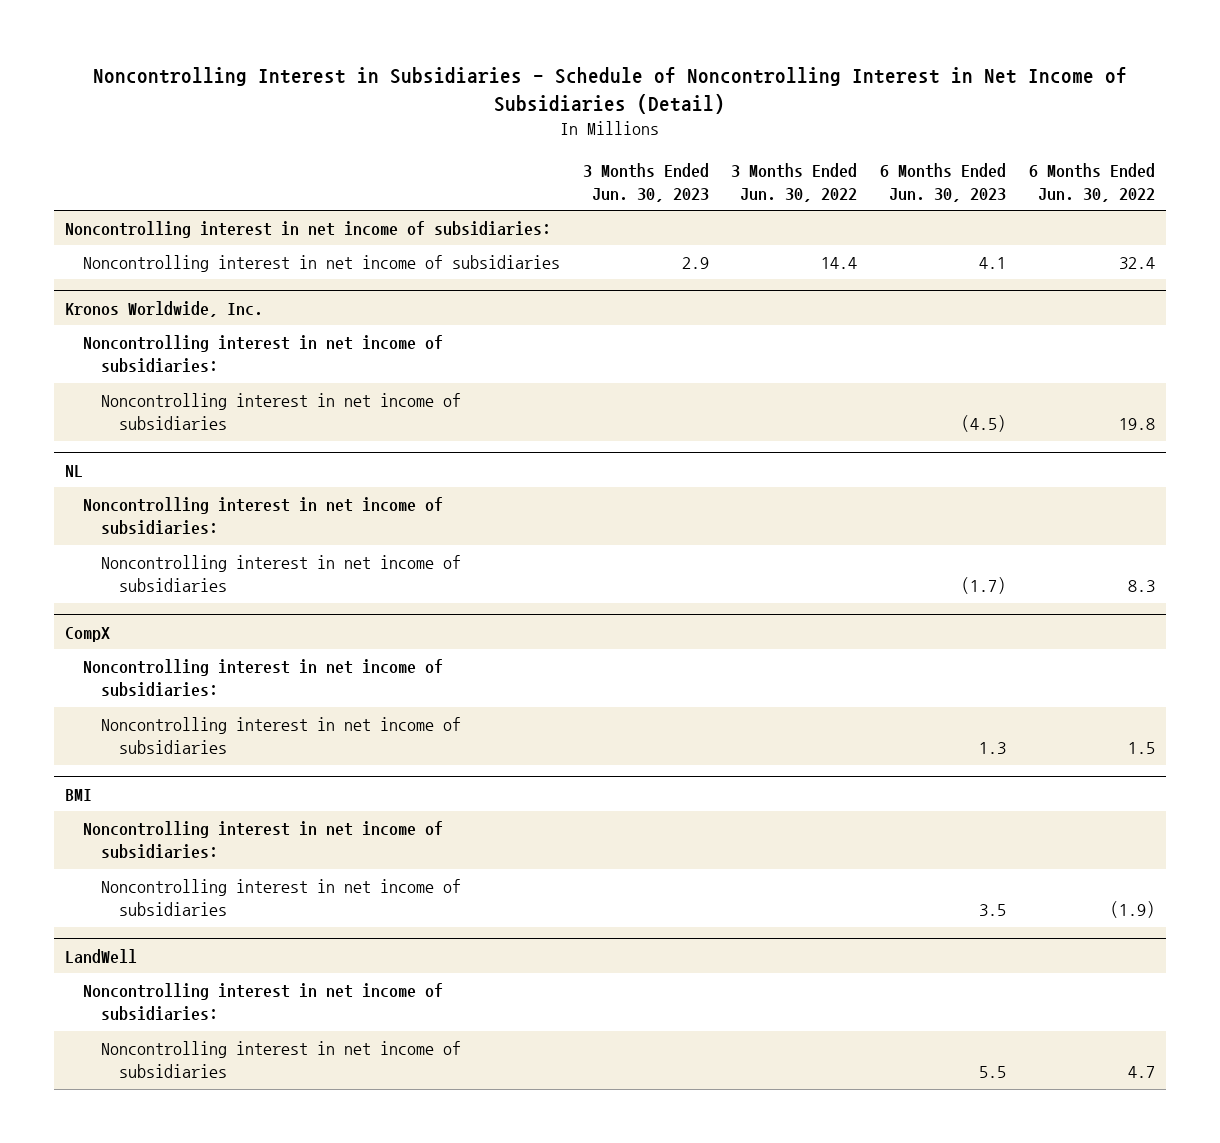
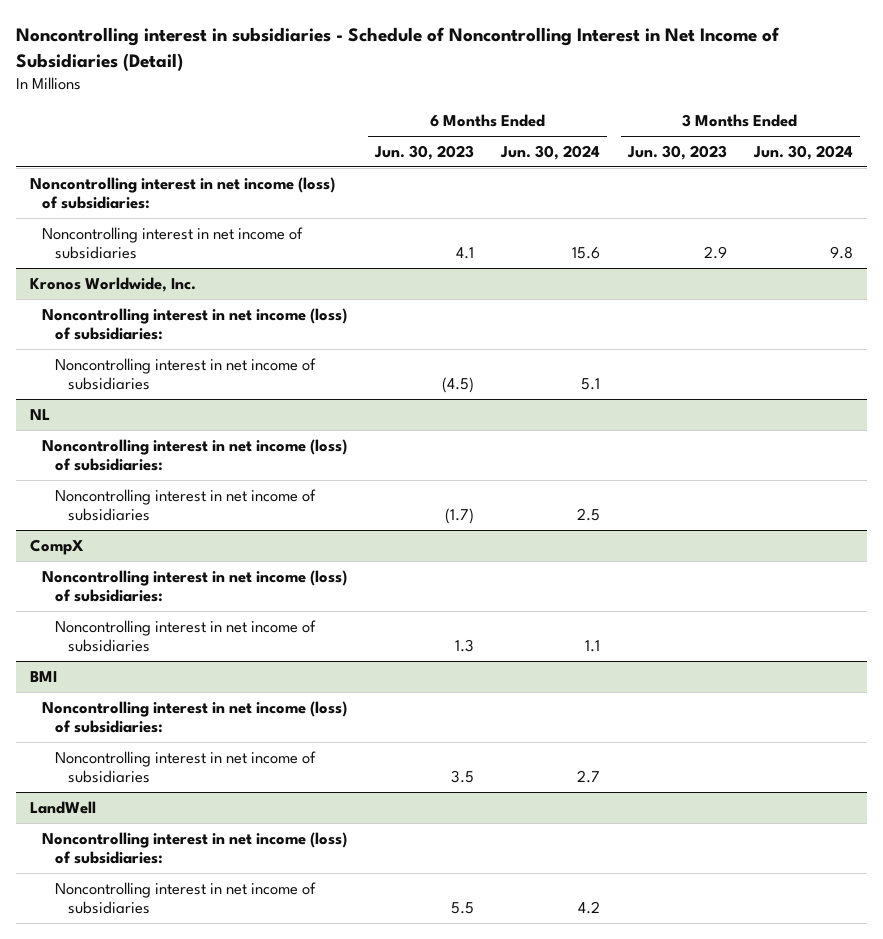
[92,66,1127,114] Noncontrolling Interest in Subsidiaries - Schedule of Noncontrolling Interest in Net Income of Subsidiaries (Detail) -> [15,27,780,71] Noncontrolling interest in subsidiaries - Schedule of Noncontrolling Interest in Net Income of Subsidiaries (Detail)
[731,162,858,202] 3 Months Ended Jun. 30, 2022 -> none
[1028,162,1155,202] 6 Months Ended Jun. 30, 2022 -> none
none -> [500,144,601,160] Jun. 30, 2024
none -> [753,144,854,160] Jun. 30, 2024
[64,221,551,239] Noncontrolling interest in net income of subsidiaries: -> [29,176,335,210] Noncontrolling interest in net income (loss) of subsidiaries:
[82,335,443,373] Noncontrolling interest in net income of subsidiaries: -> [42,307,348,341] Noncontrolling interest in net income (loss) of subsidiaries:
[82,497,443,535] Noncontrolling interest in net income of subsidiaries: -> [42,438,348,472] Noncontrolling interest in net income (loss) of subsidiaries:
[82,659,443,697] Noncontrolling interest in net income of subsidiaries: -> [42,569,348,603] Noncontrolling interest in net income (loss) of subsidiaries:
[82,821,443,859] Noncontrolling interest in net income of subsidiaries: -> [42,700,348,734] Noncontrolling interest in net income (loss) of subsidiaries:
[82,983,443,1021] Noncontrolling interest in net income of subsidiaries: -> [42,831,348,865] Noncontrolling interest in net income (loss) of subsidiaries:

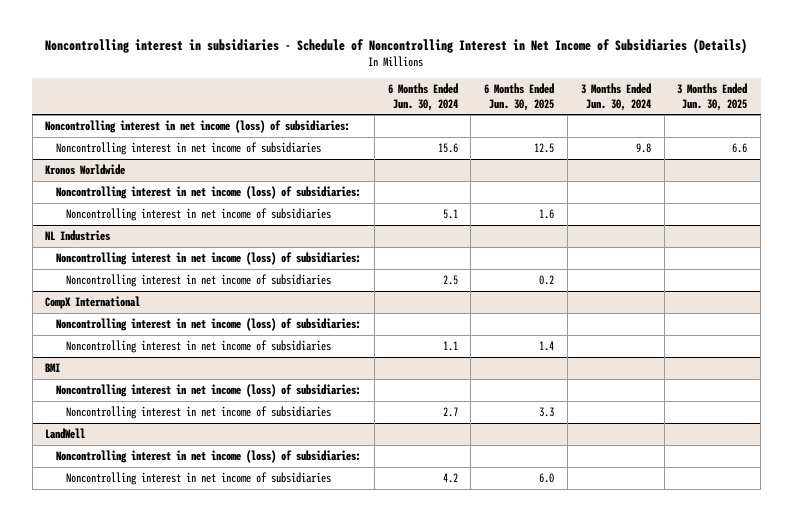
[15,27,780,71] Noncontrolling interest in subsidiaries - Schedule of Noncontrolling Interest in Net Income of Subsidiaries (Detail) -> [45,38,748,55] Noncontrolling interest in subsidiaries - Schedule of Noncontrolling Interest in Net Income of Subsidiaries (Details)
[373,144,474,160] Jun. 30, 2023 -> none
[626,144,727,160] Jun. 30, 2023 -> none
none -> [484,83,555,111] 6 Months Ended Jun. 30, 2025
none -> [677,83,748,111] 3 Months Ended Jun. 30, 2025
[29,276,196,292] Kronos Worldwide, Inc. -> [45,163,126,175] Kronos Worldwide
[29,408,50,420] NL -> [45,229,111,241] NL Industries
[29,538,84,555] CompX -> [45,295,141,309] CompX International

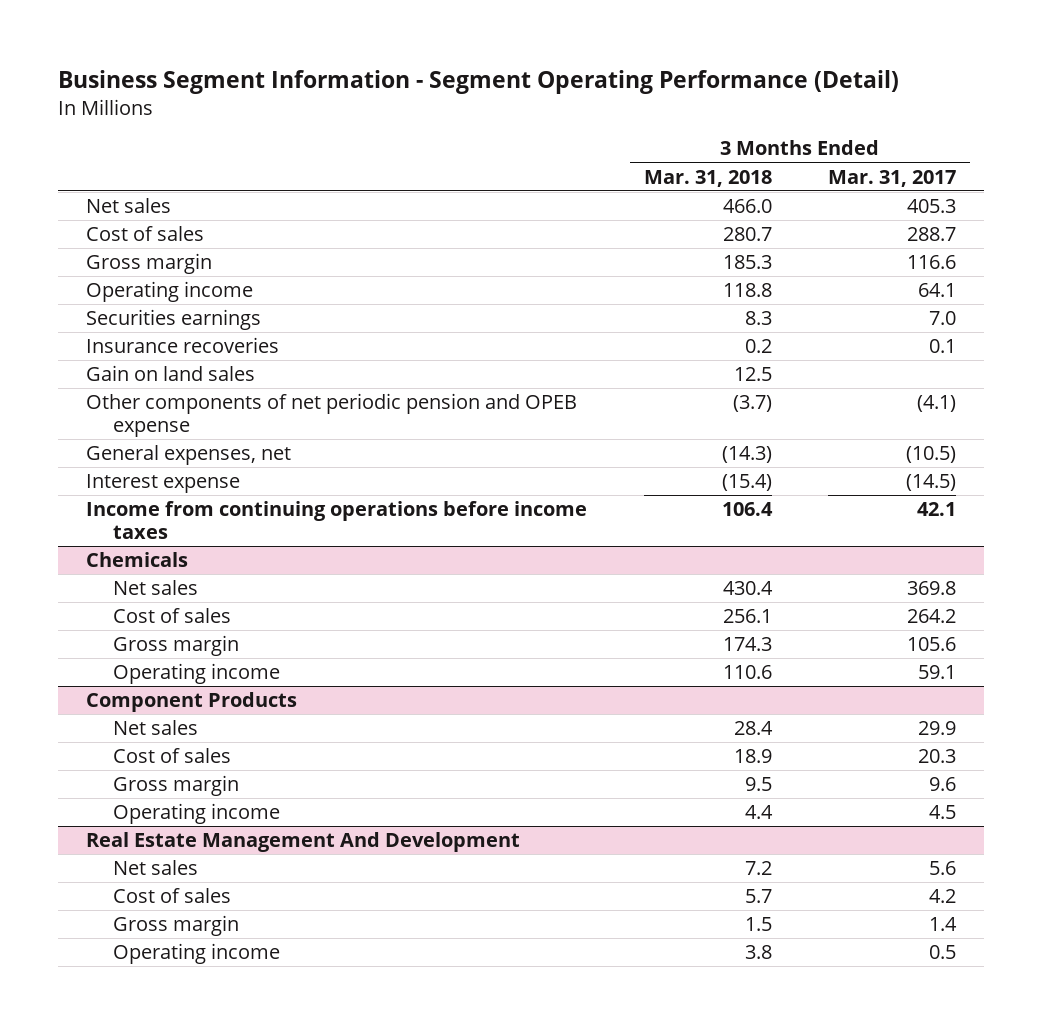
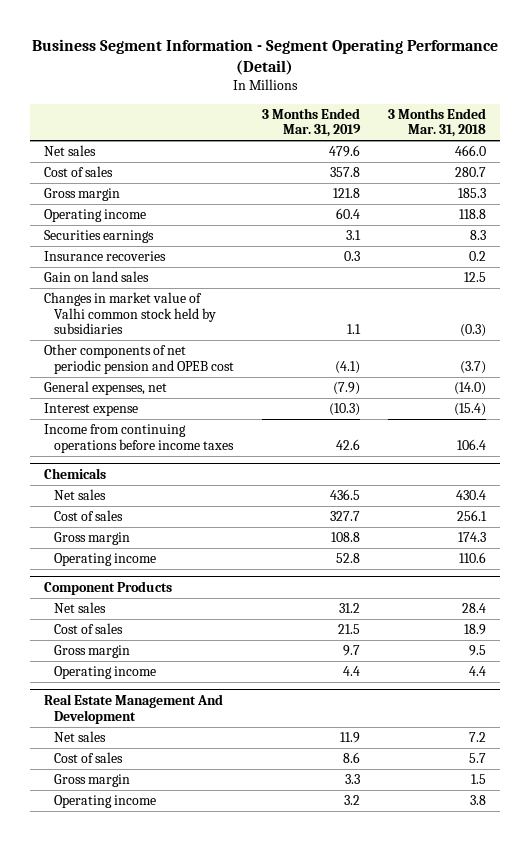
[828,169,957,187] Mar. 31, 2017 -> none
none -> [261,107,361,138] 3 Months Ended Mar. 31, 2019
none -> [43,292,216,335] Changes in market value of Valhi common stock held by subsidiaries
[86,393,578,438] Other components of net periodic pension and OPEB expense -> [43,344,234,374] Other components of net periodic pension and OPEB cost
[721,446,772,464] (14.3) -> [453,382,486,396] (14.0)

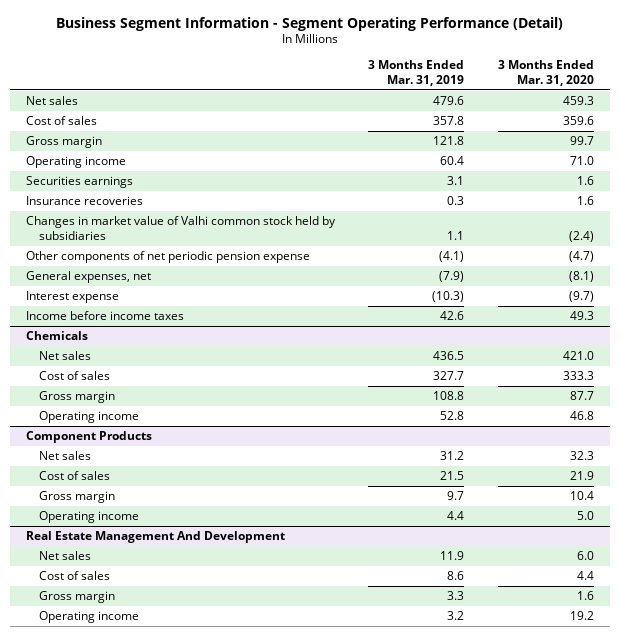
[387,107,486,138] 3 Months Ended Mar. 31, 2018 -> none
none -> [497,60,594,86] 3 Months Ended Mar. 31, 2020
[43,271,149,283] Gain on land sales -> none
[43,344,234,374] Other components of net periodic pension and OPEB cost -> [26,251,311,264] Other components of net periodic pension expense
[43,424,234,453] Income from continuing operations before income taxes -> [26,311,185,321] Income before income taxes

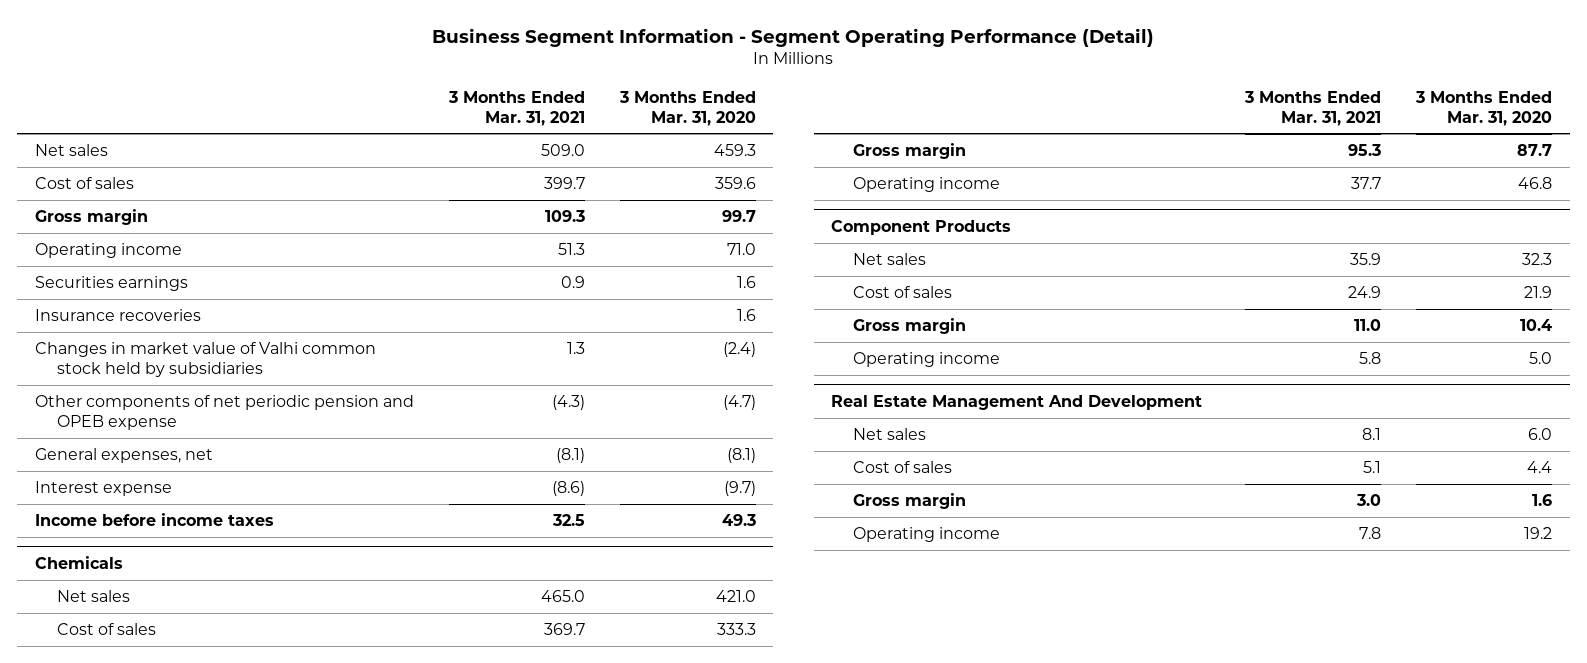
[368,60,465,86] 3 Months Ended Mar. 31, 2019 -> none
none -> [447,90,585,126] 3 Months Ended Mar. 31, 2021
[26,251,311,264] Other components of net periodic pension expense -> [34,395,414,430] Other components of net periodic pension and OPEB expense

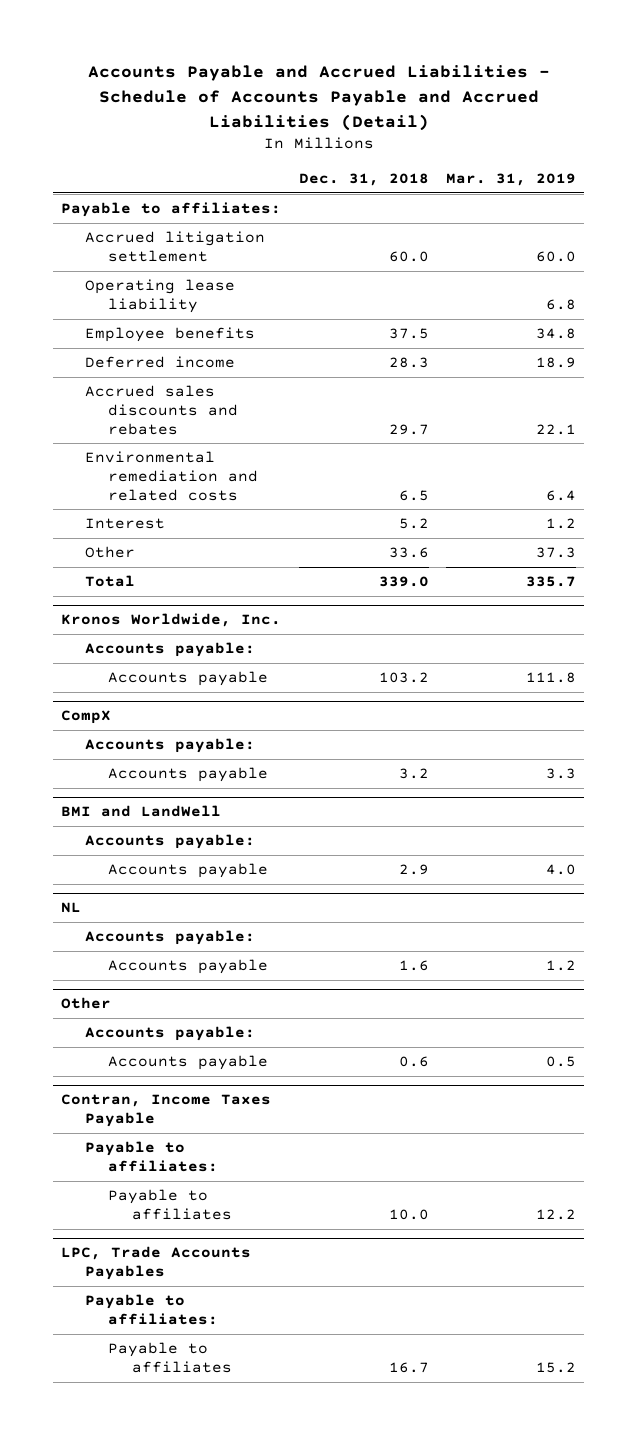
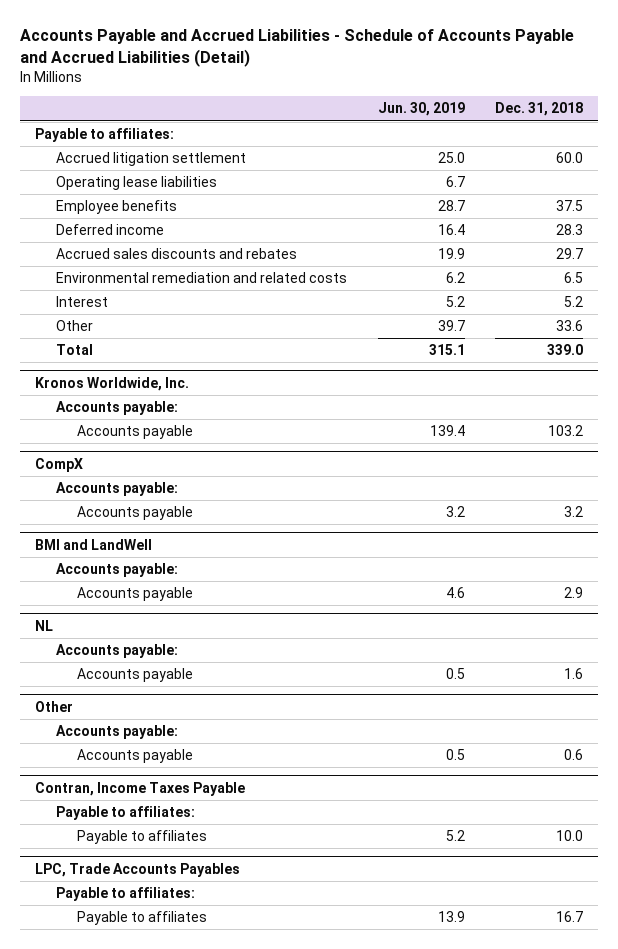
[445,172,576,186] Mar. 31, 2019 -> none
none -> [377,102,465,117] Jun. 30, 2019
[84,279,235,313] Operating lease liability -> [56,176,218,191] Operating lease liabilities

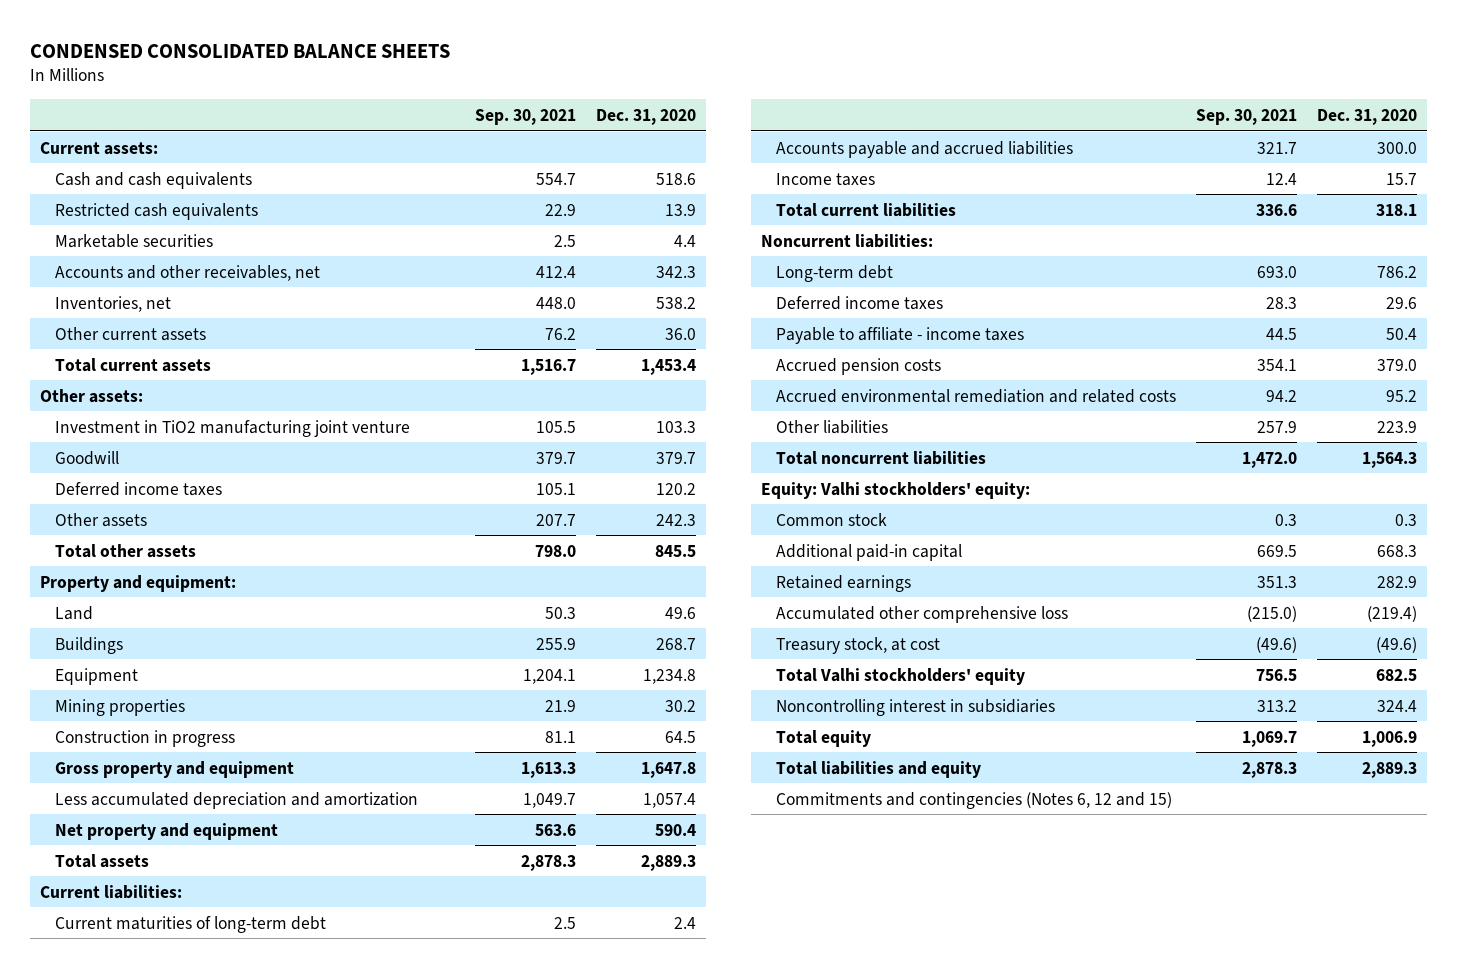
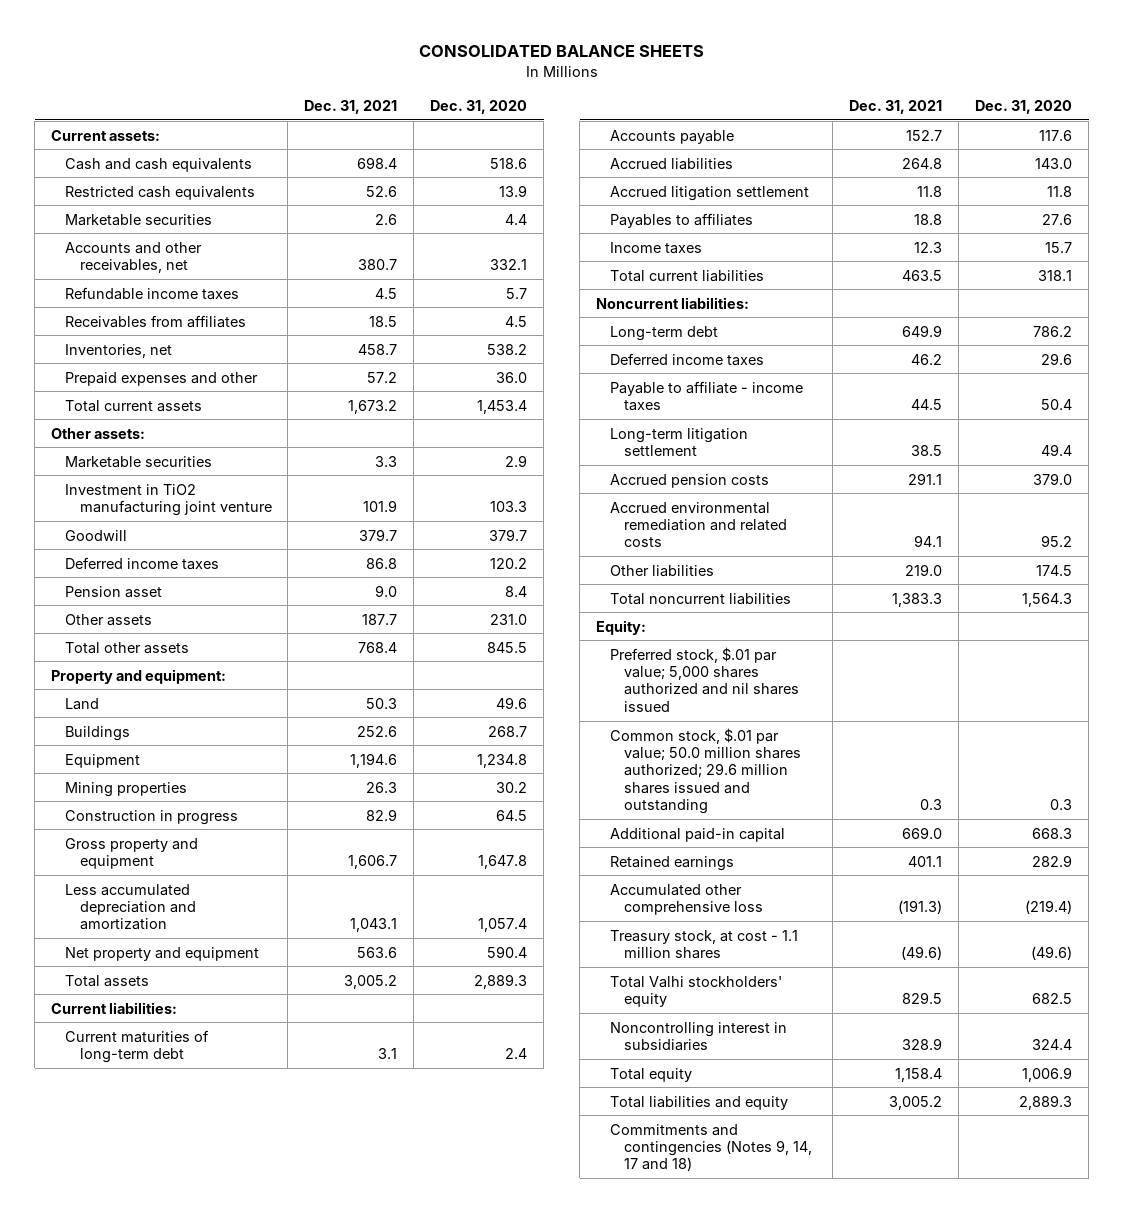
[30,43,451,58] CONDENSED CONSOLIDATED BALANCE SHEETS -> [418,45,704,58] CONSOLIDATED BALANCE SHEETS
[475,108,577,125] Sep. 30, 2021 -> none
none -> [304,99,398,114] Dec. 31, 2021
[656,265,697,278] 342.3 -> [490,258,528,270] 332.1
none -> [65,286,240,300] Refundable income taxes
none -> [65,314,247,328] Receivables from affiliates
[55,326,207,341] Other current assets -> none
none -> [65,371,259,386] Prepaid expenses and other
none -> [65,455,213,468] Marketable securities
none -> [65,585,163,598] Pension asset
[656,513,697,526] 242.3 -> [490,613,528,625] 231.0
[775,140,1073,158] Accounts payable and accrued liabilities -> none
none -> [610,129,735,144] Accounts payable
none -> [610,157,734,170] Accrued liabilities
none -> [610,185,810,201] Accrued litigation settlement
none -> [610,212,754,228] Payables to affiliates
none -> [610,427,749,456] Long-term litigation settlement
[1376,420,1417,433] 223.9 -> [1036,564,1073,576] 174.5
[760,481,1030,499] Equity: Valhi stockholders' equity: -> none
none -> [596,619,647,635] Equity:
none -> [610,646,800,712] Preferred stock, $.01 par value; 5,000 shares authorized and nil shares issued
[775,512,887,526] Common stock -> [610,727,802,815] Common stock, $.01 par value; 50.0 million shares authorized; 29.6 million shares issued and outstanding
[775,636,940,654] Treasury stock, at cost -> [610,929,799,959] Treasury stock, at cost - 1.1 million shares
[775,791,1172,809] Commitments and contingencies (Notes 6, 12 and 15) -> [610,1123,813,1172] Commitments and contingencies (Notes 9, 14, 17 and 18)

